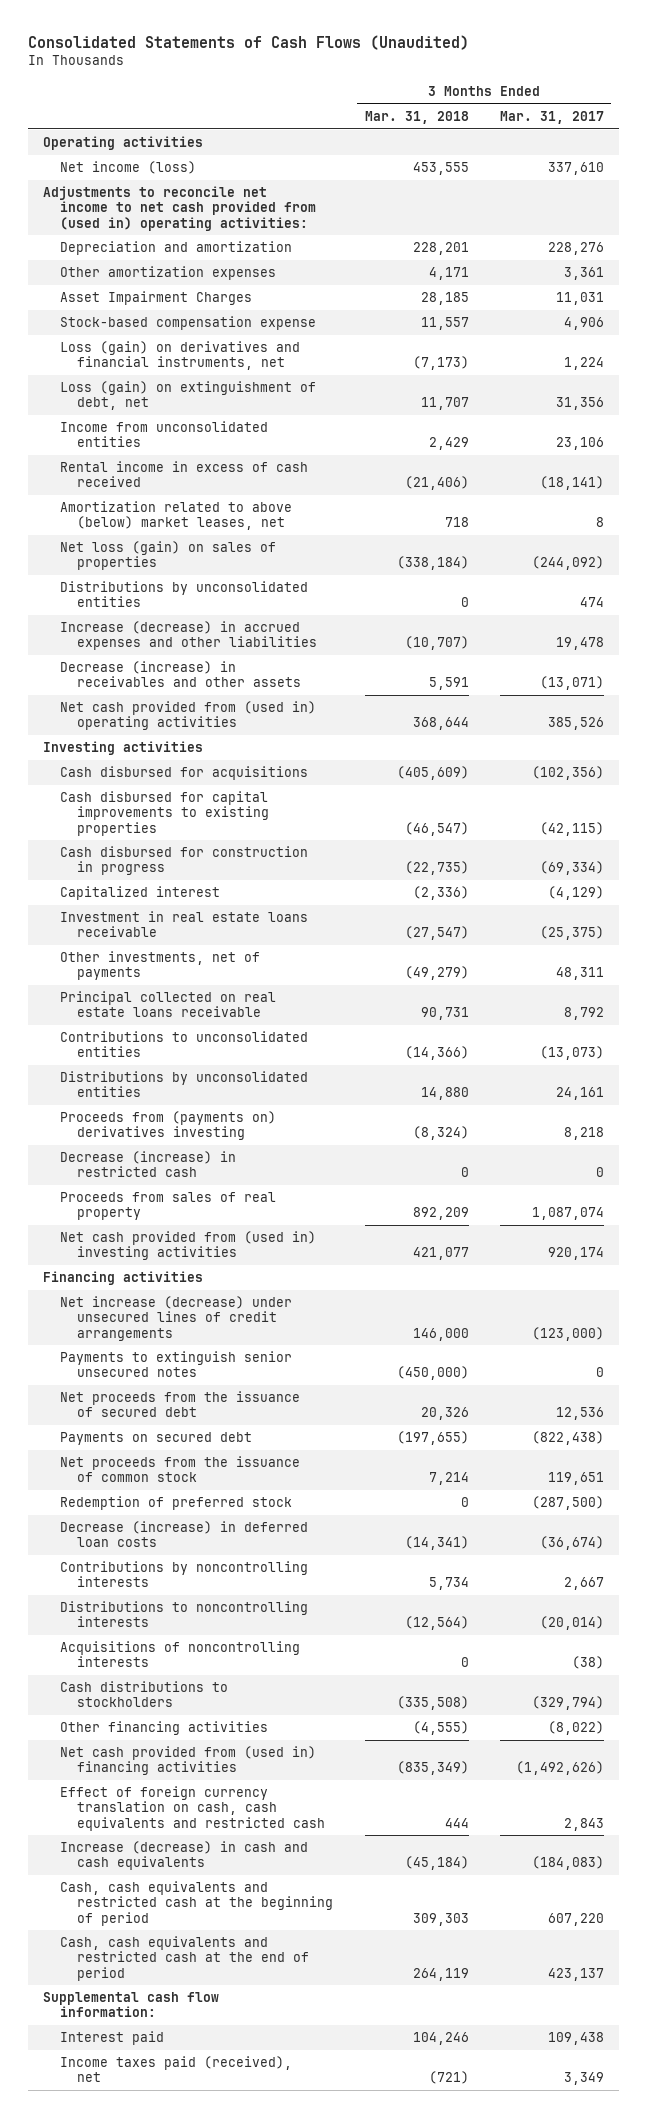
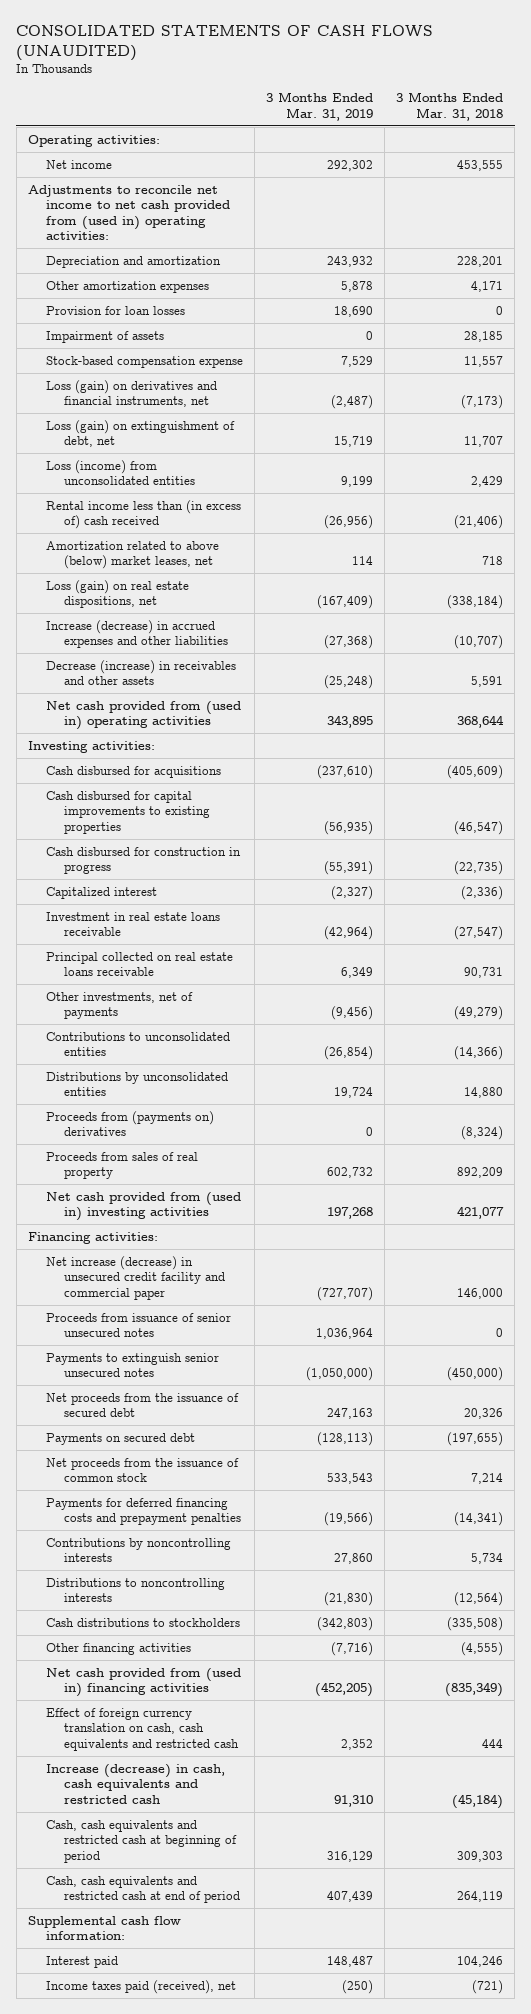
[27,34,469,50] Consolidated Statements of Cash Flows (Unaudited) -> [16,24,434,61] CONSOLIDATED STATEMENTS OF CASH FLOWS (UNAUDITED)
[499,110,604,124] Mar. 31, 2017 -> none
none -> [265,92,373,121] 3 Months Ended Mar. 31, 2019
[43,136,204,151] Operating activities -> [27,134,160,147] Operating activities:
[60,161,197,175] Net income (loss) -> [45,159,112,169] Net income
none -> [45,305,185,315] Provision for loan losses
[60,291,253,306] Asset Impairment Charges -> [45,330,164,343] Impairment of assets
[60,421,269,448] Income from unconsolidated entities -> [45,459,195,486] Loss (income) from unconsolidated entities
[60,461,309,488] Rental income in excess of cash received -> [45,499,241,530] Rental income less than (in excess of) cash received
[60,581,309,608] Distributions by unconsolidated entities -> none
[60,541,277,571] Net loss (gain) on sales of properties -> [45,579,189,609] Loss (gain) on real estate dispositions, net
[43,741,204,756] Investing activities -> [27,740,155,753] Investing activities:
[60,951,261,981] Other investments, net of payments -> [45,991,193,1020] Other investments, net of payments
[60,1151,237,1178] Decrease (increase) in restricted cash -> none
[60,1111,277,1141] Proceeds from (payments on) derivatives investing -> [45,1110,214,1137] Proceeds from (payments on) derivatives
[43,1271,204,1286] Financing activities -> [27,1231,158,1244] Financing activities:
[60,1296,293,1341] Net increase (decrease) under unsecured lines of credit arrangements -> [45,1255,225,1300] Net increase (decrease) in unsecured credit facility and commercial paper
none -> [45,1312,231,1338] Proceeds from issuance of senior unsecured notes
[60,1496,293,1511] Redemption of preferred stock -> none
[60,1521,309,1548] Decrease (increase) in deferred loan costs -> [45,1497,241,1526] Payments for deferred financing costs and prepayment penalties
[60,1641,301,1668] Acquisitions of noncontrolling interests -> none
[60,1841,309,1871] Increase (decrease) in cash and cash equivalents -> [45,1763,225,1804] Increase (decrease) in cash, cash equivalents and restricted cash
[60,1881,334,1926] Cash, cash equivalents and restricted cash at the beginning of period -> [45,1819,237,1863] Cash, cash equivalents and restricted cash at beginning of period
[60,1936,310,1981] Cash, cash equivalents and restricted cash at the end of period -> [45,1875,240,1904] Cash, cash equivalents and restricted cash at end of period

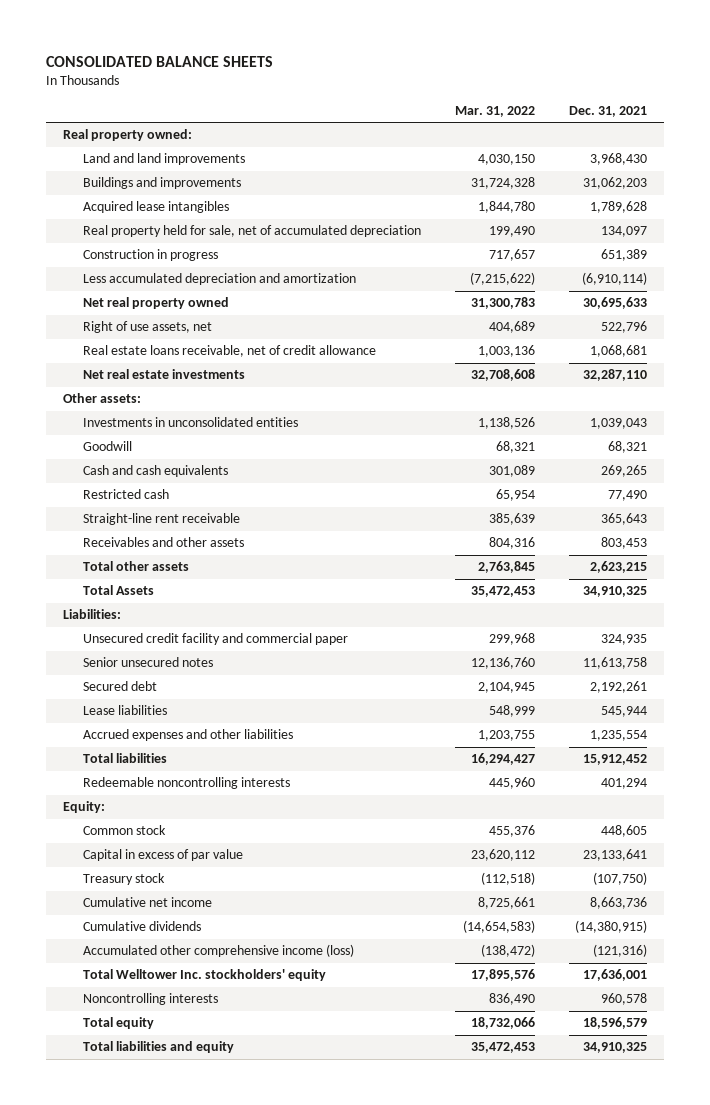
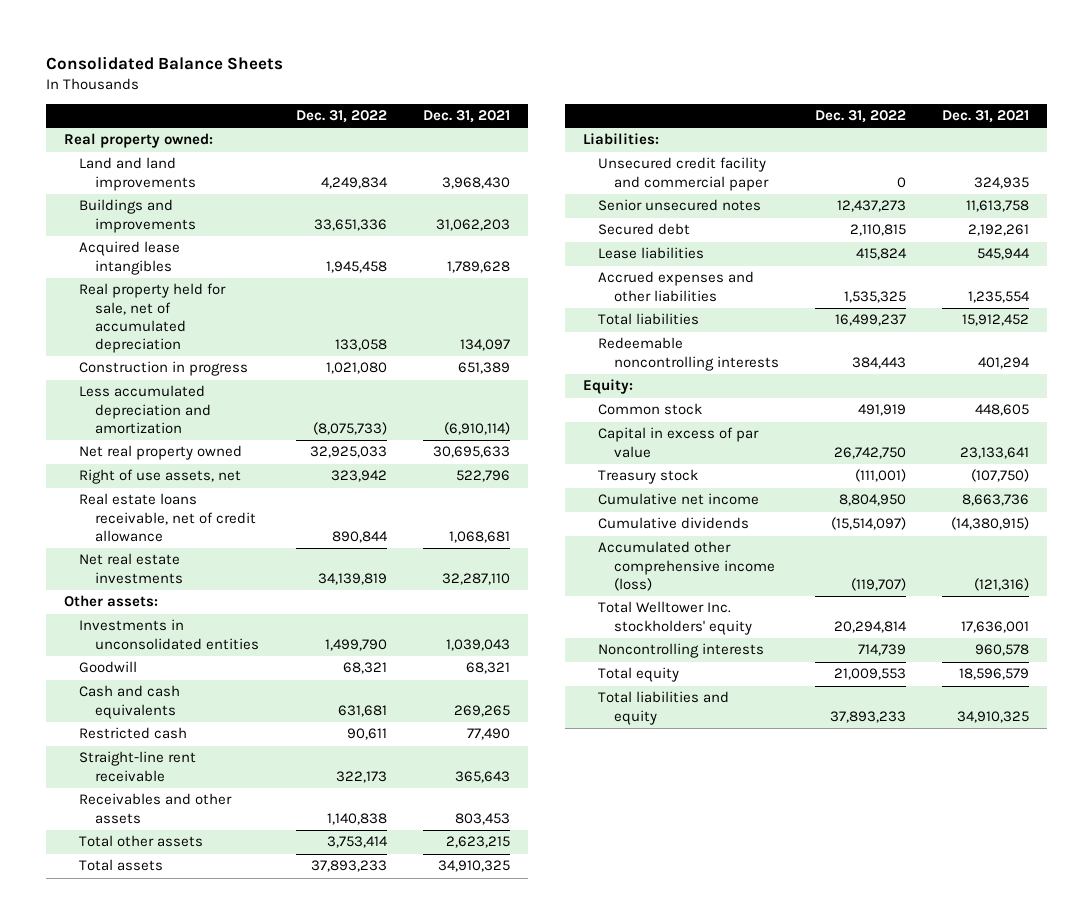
[46,56,274,68] CONSOLIDATED BALANCE SHEETS -> [45,55,283,70] Consolidated Balance Sheets
[454,105,535,117] Mar. 31, 2022 -> none
none -> [295,110,387,124] Dec. 31, 2022
[83,585,155,596] Total Assets -> [79,859,164,872] Total assets

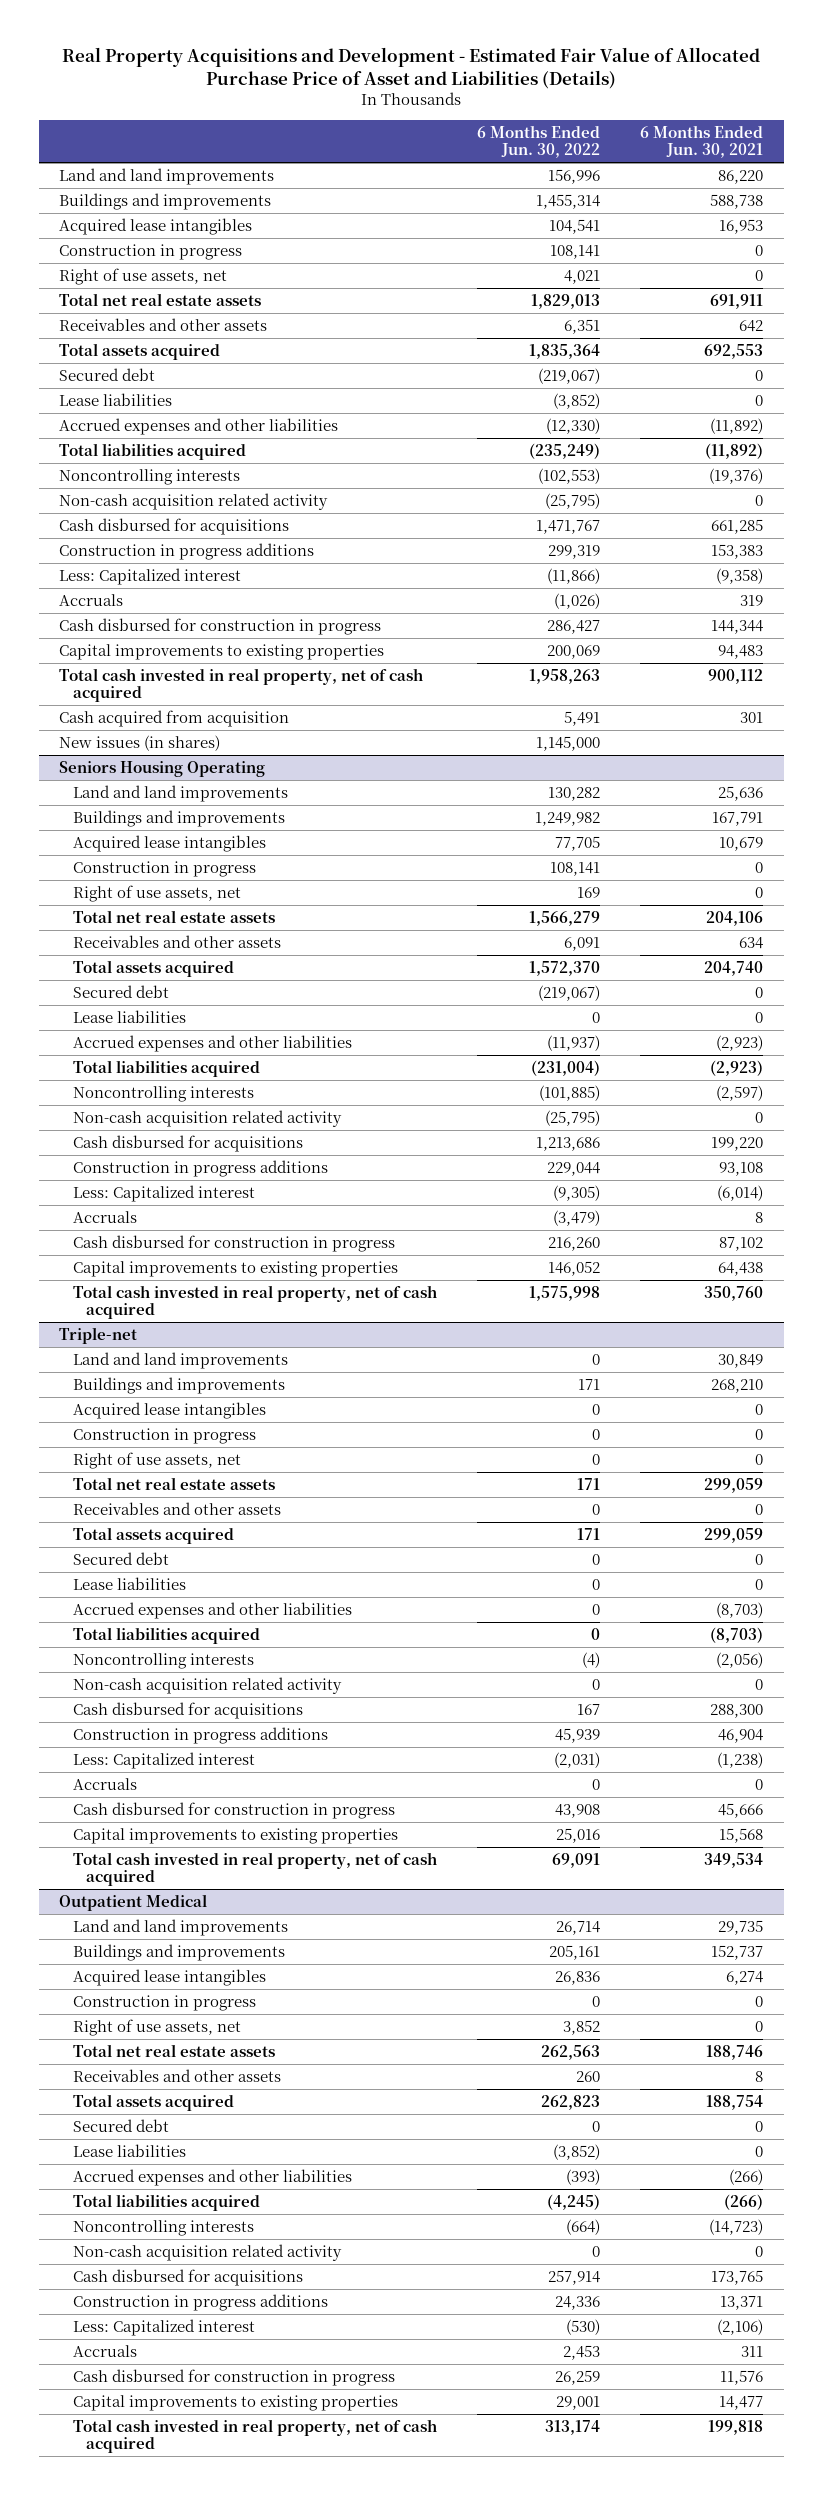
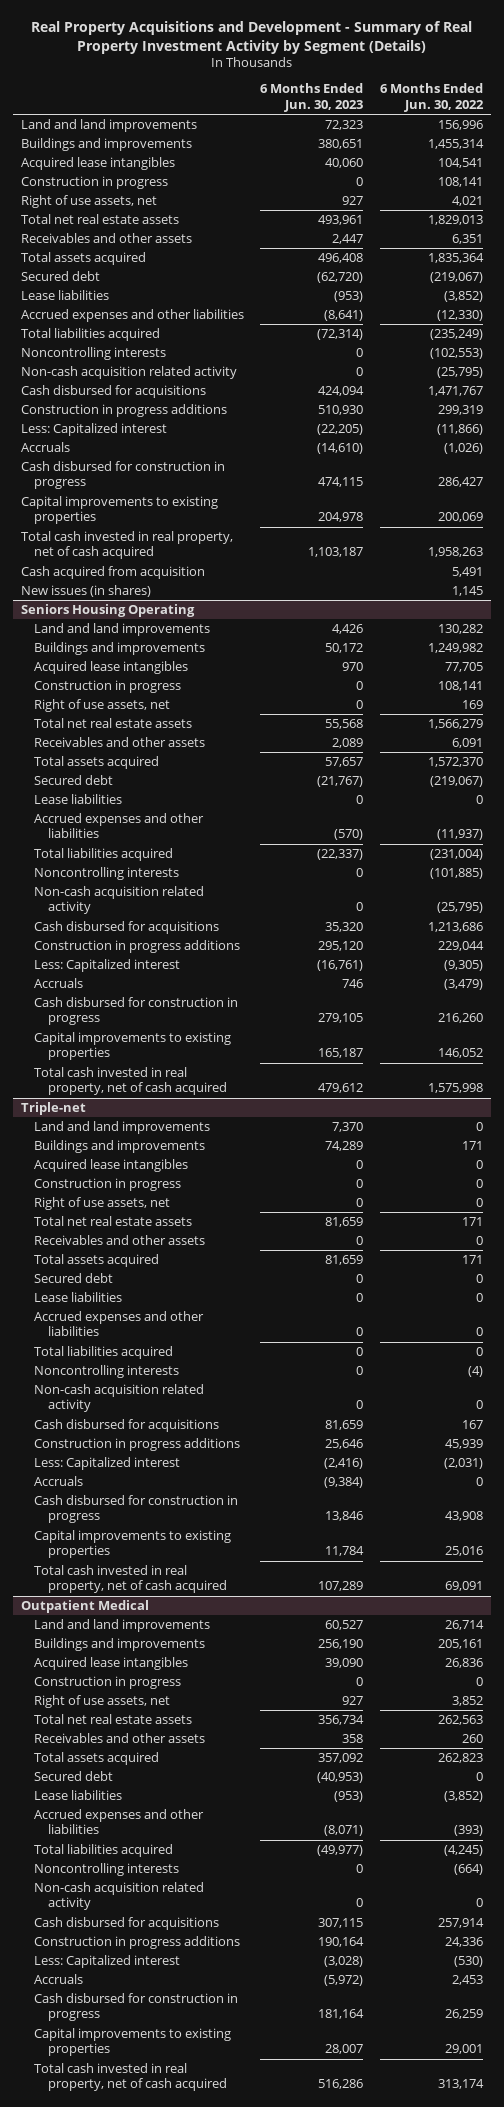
[62,46,761,89] Real Property Acquisitions and Development - Estimated Fair Value of Allocated Purchase Price of Asset and Liabilities (Details) -> [30,20,472,54] Real Property Acquisitions and Development - Summary of Real Property Investment Activity by Segment (Details)
[640,124,764,159] 6 Months Ended Jun. 30, 2021 -> none
none -> [260,83,364,112] 6 Months Ended Jun. 30, 2023
[536,735,601,751] 1,145,000 -> [451,586,483,597] 1,145

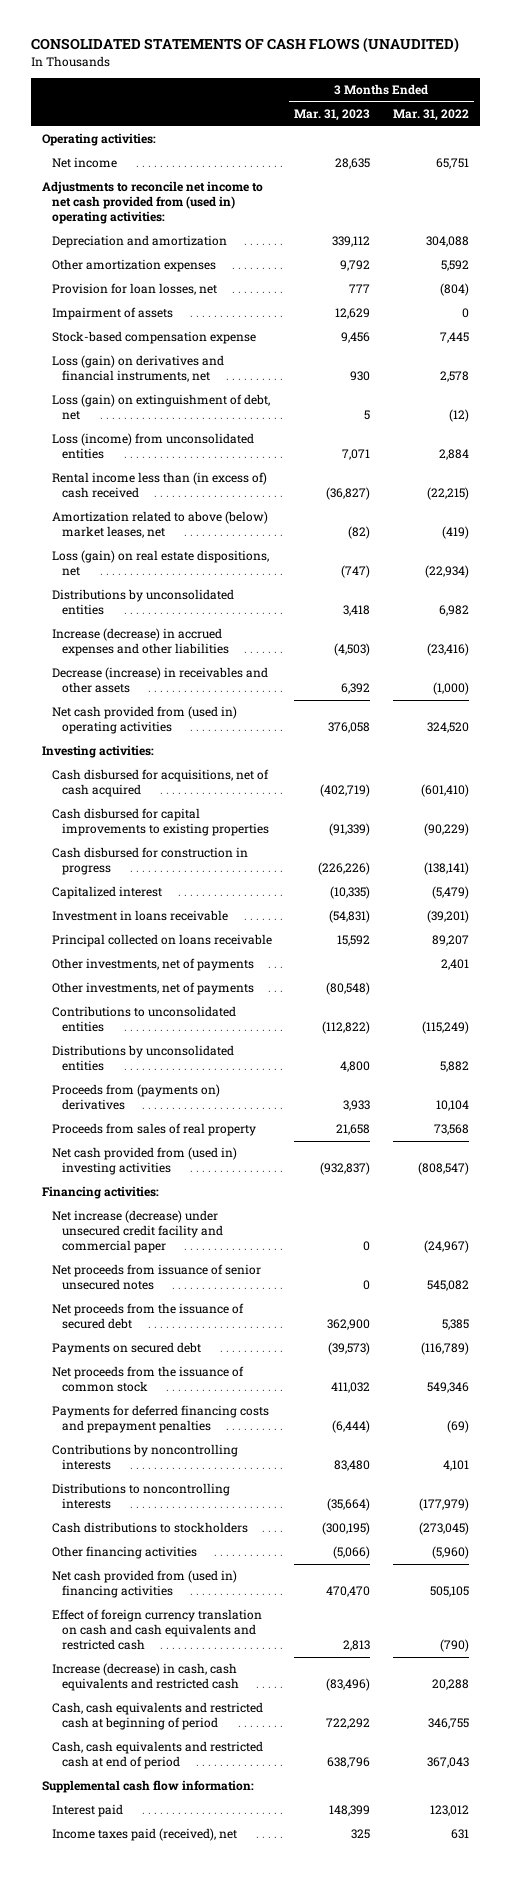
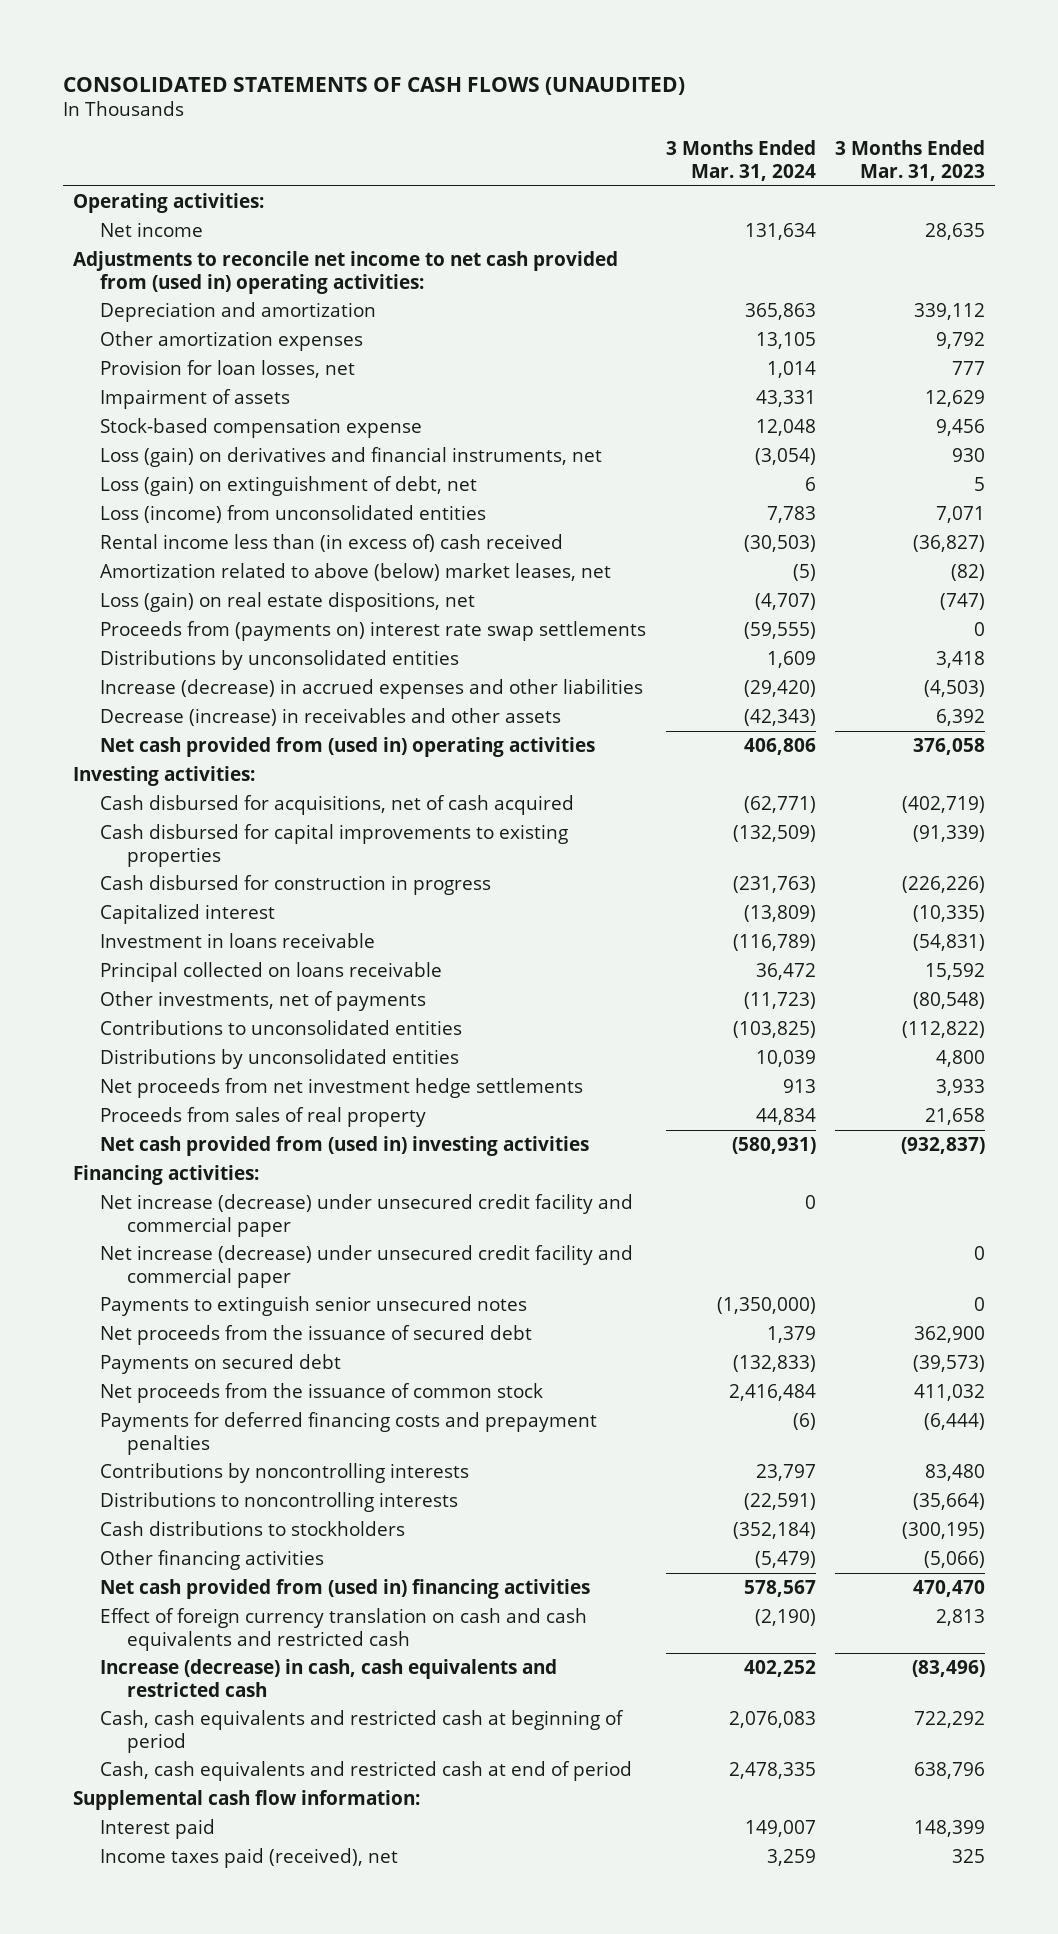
[392,108,469,121] Mar. 31, 2022 -> none
none -> [665,140,816,182] 3 Months Ended Mar. 31, 2024
none -> [100,620,647,641] Proceeds from (payments on) interest rate swap settlements
[51,958,254,972] Other investments, net of payments -> none
[51,1084,220,1111] Proceeds from (payments on) derivatives -> [100,1077,584,1098] Net proceeds from net investment hedge settlements
none -> [100,1193,634,1237] Net increase (decrease) under unsecured credit facility and commercial paper
[51,1264,261,1291] Net proceeds from issuance of senior unsecured notes -> none
none -> [100,1295,528,1316] Payments to extinguish senior unsecured notes

